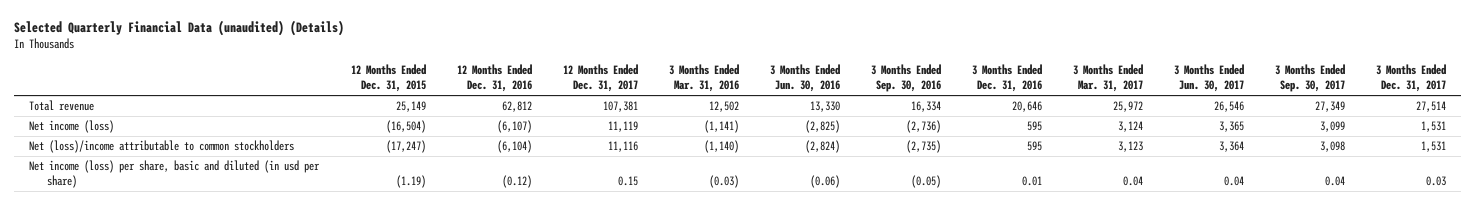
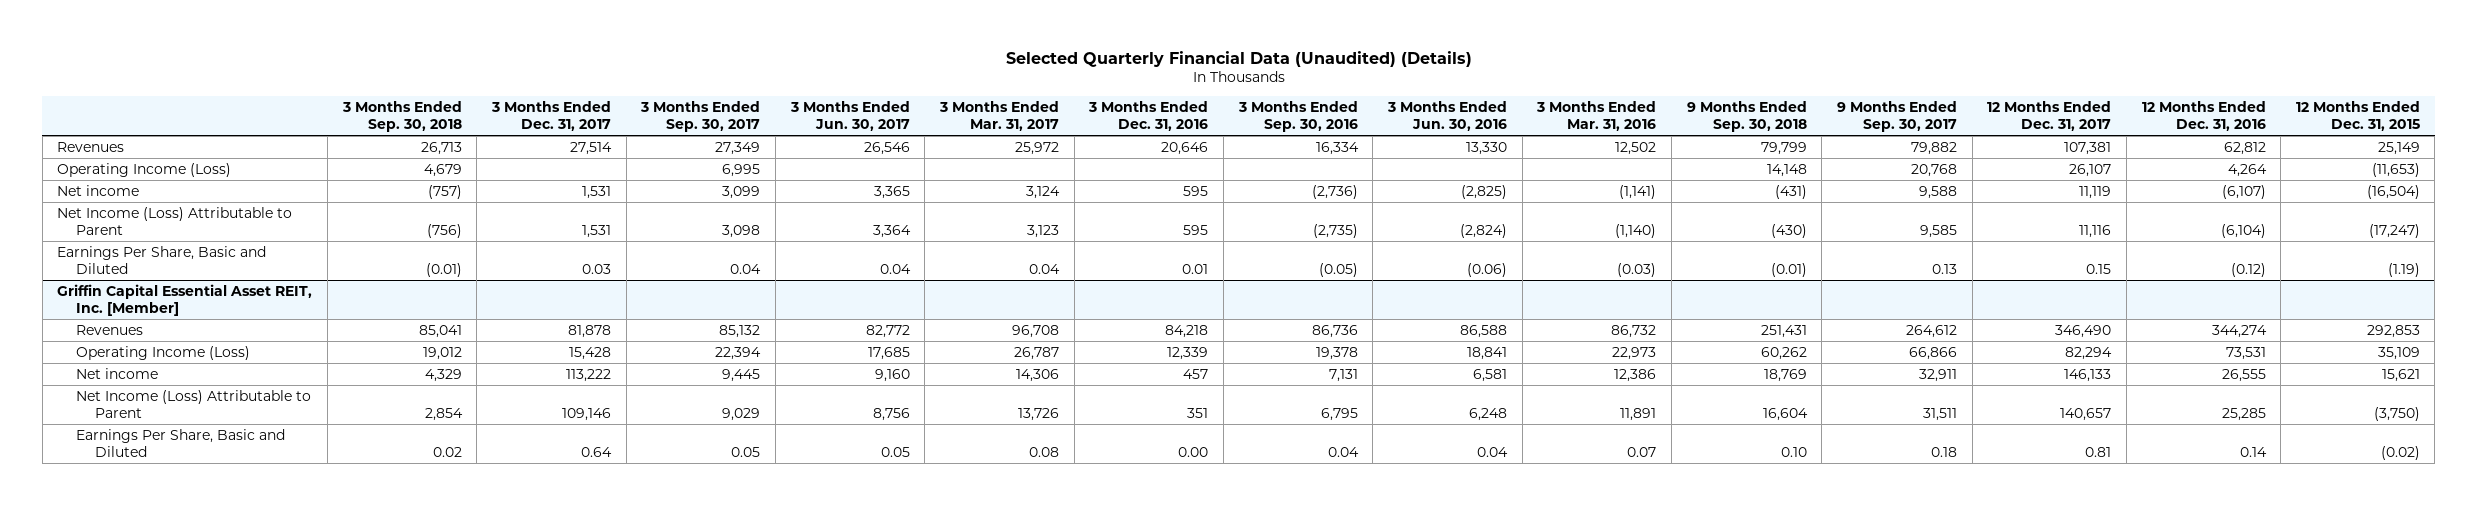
[13,20,344,37] Selected Quarterly Financial Data (unaudited) (Details) -> [1005,50,1472,67] Selected Quarterly Financial Data (Unaudited) (Details)
none -> [341,100,462,133] 3 Months Ended Sep. 30, 2018
none -> [1686,100,1807,133] 9 Months Ended Sep. 30, 2018
none -> [1836,100,1957,133] 9 Months Ended Sep. 30, 2017
[29,100,95,112] Total revenue -> [57,141,125,152] Revenues
none -> [57,162,232,177] Operating Income (Loss)
[29,120,115,134] Net income (loss) -> [57,184,140,196] Net income
[29,140,295,154] Net (loss)/income attributable to common stockholders -> [57,206,293,235] Net Income (Loss) Attributable to Parent
[29,160,321,188] Net income (loss) per share, basic and diluted (in usd per share) -> [57,245,267,274] Earnings Per Share, Basic and Diluted
none -> [57,283,313,316] Griffin Capital Essential Asset REIT, Inc. [Member]
none -> [76,324,144,335] Revenues
none -> [76,345,251,360] Operating Income (Loss)
none -> [76,367,159,379] Net income
none -> [76,389,312,418] Net Income (Loss) Attributable to Parent
none -> [76,428,286,457] Earnings Per Share, Basic and Diluted

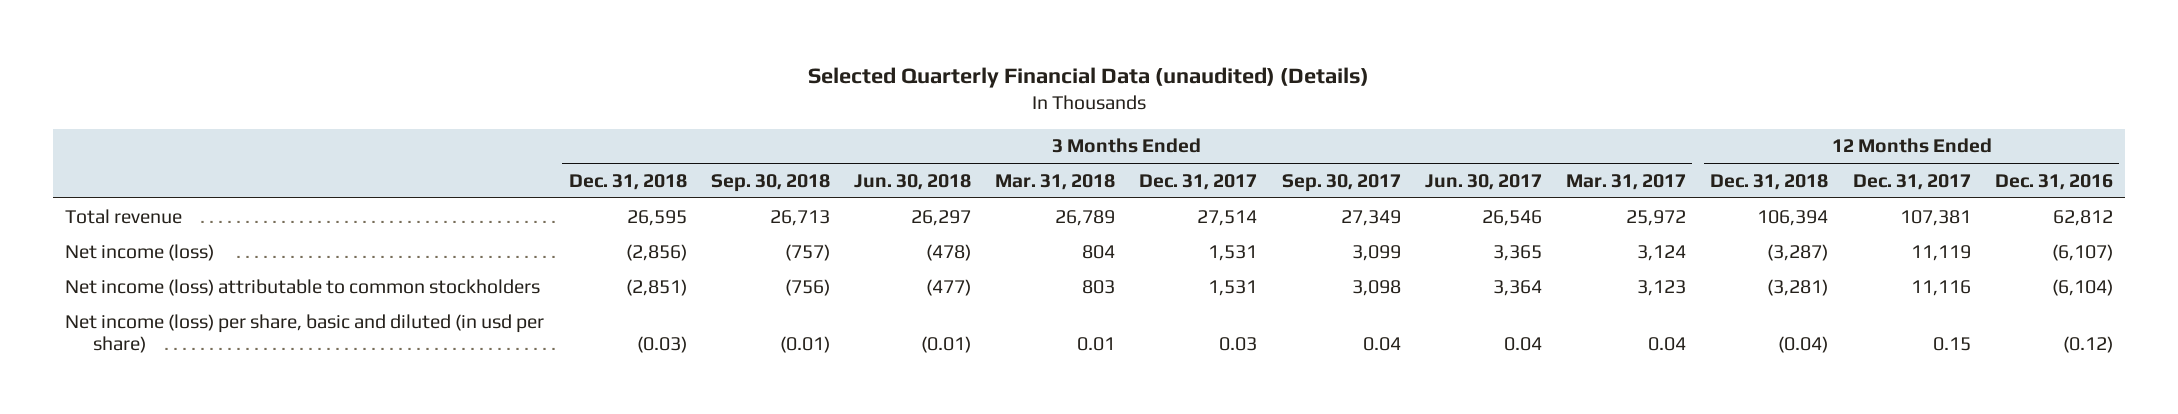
[1005,50,1472,67] Selected Quarterly Financial Data (Unaudited) (Details) -> [808,67,1370,89] Selected Quarterly Financial Data (unaudited) (Details)
[1088,100,1209,132] 3 Months Ended Dec. 31, 2016 -> none
[1237,100,1358,133] 3 Months Ended Sep. 30, 2016 -> none
[1386,100,1507,132] 3 Months Ended Jun. 30, 2016 -> none
[1536,100,1657,132] 3 Months Ended Mar. 31, 2016 -> none
[1686,100,1807,133] 9 Months Ended Sep. 30, 2018 -> none
[1836,100,1957,133] 9 Months Ended Sep. 30, 2017 -> none
[2295,100,2420,132] 12 Months Ended Dec. 31, 2015 -> none
none -> [568,173,687,190] Dec. 31, 2018
none -> [853,173,971,190] Jun. 30, 2018
none -> [995,173,1116,190] Mar. 31, 2018
none -> [1710,173,1829,190] Dec. 31, 2018
[57,162,232,177] Operating Income (Loss) -> none
[57,283,313,316] Griffin Capital Essential Asset REIT, Inc. [Member] -> none
[76,324,144,335] Revenues -> none
[76,345,251,360] Operating Income (Loss) -> none
[76,367,159,379] Net income -> none
[76,389,312,418] Net Income (Loss) Attributable to Parent -> none
[76,428,286,457] Earnings Per Share, Basic and Diluted -> none
[57,141,125,152] Revenues -> [65,208,183,224] Total revenue
[57,184,140,196] Net income -> [65,243,215,261] Net income (loss)
[57,206,293,235] Net Income (Loss) Attributable to Parent -> [65,278,541,296] Net income (loss) attributable to common stockholders
[57,245,267,274] Earnings Per Share, Basic and Diluted -> [65,313,545,353] Net income (loss) per share, basic and diluted (in usd per share)

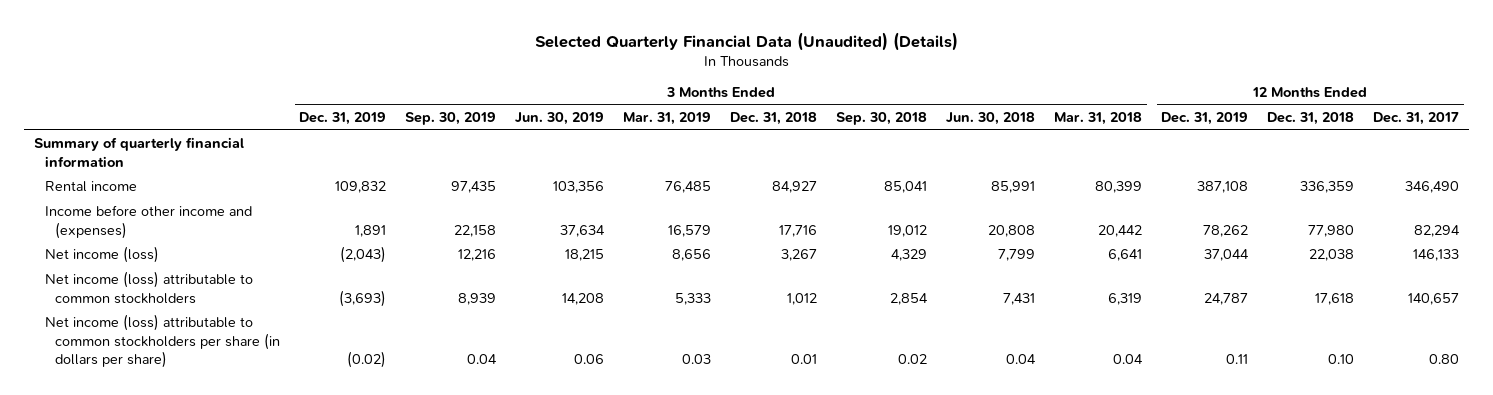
[808,67,1370,89] Selected Quarterly Financial Data (unaudited) (Details) -> [534,31,958,51] Selected Quarterly Financial Data (Unaudited) (Details)
[1139,173,1258,190] Dec. 31, 2017 -> none
[1281,173,1401,192] Sep. 30, 2017 -> none
[1424,173,1542,190] Jun. 30, 2017 -> none
[1566,173,1687,190] Mar. 31, 2017 -> none
[1994,173,2113,190] Dec. 31, 2016 -> none
none -> [299,112,387,126] Dec. 31, 2019
none -> [405,112,497,126] Sep. 30, 2019
none -> [515,112,605,126] Jun. 30, 2019
none -> [623,112,712,126] Mar. 31, 2019
none -> [1161,112,1249,126] Dec. 31, 2019
[65,208,183,224] Total revenue -> none
none -> [33,137,244,167] Summary of quarterly financial information
none -> [44,181,137,193] Rental income
none -> [44,205,252,239] Income before other income and (expenses)
[625,243,687,261] (2,856) -> [781,249,818,262] 3,267
[784,243,830,261] (757) -> [891,249,928,262] 4,329
[925,243,971,261] (478) -> [998,249,1036,262] 7,799
[1082,244,1116,259] 804 -> [1108,249,1143,262] 6,641
[1767,243,1829,261] (3,287) -> [1309,249,1355,262] 22,038
[1910,244,1971,261] 11,119 -> [1413,249,1460,262] 146,133
[625,278,687,296] (2,851) -> [787,292,818,305] 1,012
[784,278,830,296] (756) -> [890,292,929,305] 2,854
[925,278,971,296] (477) -> [1003,292,1036,305] 7,431
[1082,279,1116,294] 803 -> [1108,292,1143,305] 6,319
[1767,278,1829,296] (3,281) -> [1315,292,1355,305] 17,618
[1910,279,1971,296] 11,116 -> [1408,292,1460,305] 140,657
[65,313,545,353] Net income (loss) per share, basic and diluted (in usd per share) -> [44,314,281,368] Net income (loss) attributable to common stockholders per share (in dollars per share)
[636,335,687,353] (0.03) -> [791,353,818,364] 0.01
[779,335,830,353] (0.01) -> [898,353,928,364] 0.02
[920,335,971,353] (0.01) -> [1006,353,1037,364] 0.04
[1077,336,1116,351] 0.01 -> [1113,353,1144,364] 0.04
[1778,335,1829,353] (0.04) -> [1328,353,1355,364] 0.10
[1932,336,1971,351] 0.15 -> [1429,353,1460,364] 0.80

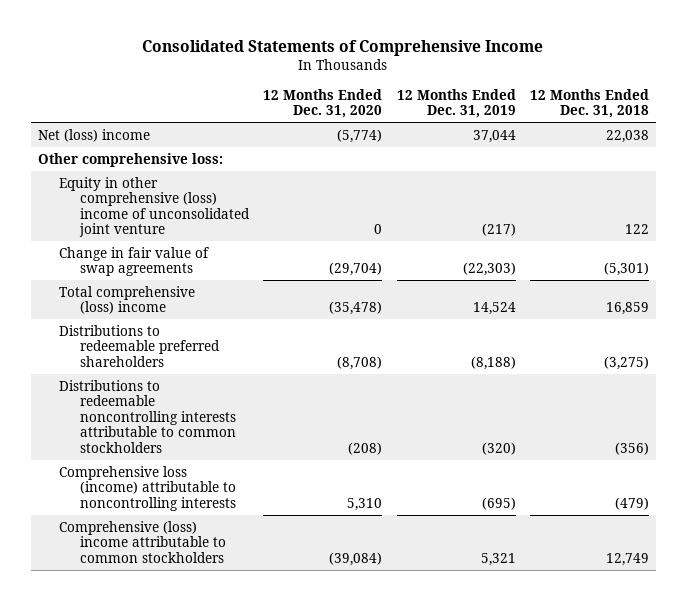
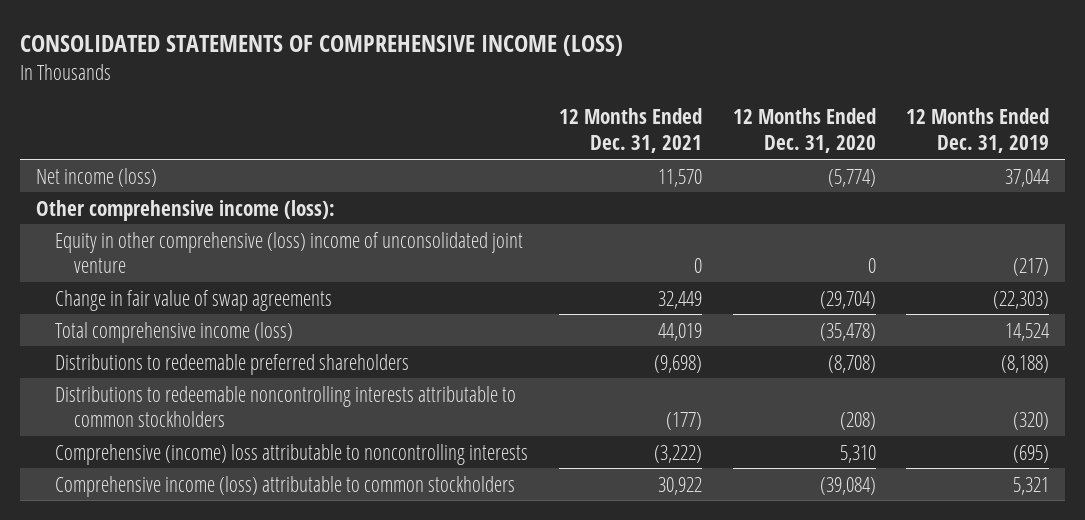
[142,39,544,56] Consolidated Statements of Comprehensive Income -> [20,35,624,57] CONSOLIDATED STATEMENTS OF COMPREHENSIVE INCOME (LOSS)
[530,88,650,119] 12 Months Ended Dec. 31, 2018 -> none
none -> [558,108,702,154] 12 Months Ended Dec. 31, 2021
[37,128,150,142] Net (loss) income -> [35,167,157,187] Net income (loss)
[37,152,223,167] Other comprehensive loss: -> [35,199,335,221] Other comprehensive income (loss):
[59,285,196,315] Total comprehensive (loss) income -> [55,321,294,343] Total comprehensive income (loss)
[59,465,237,511] Comprehensive loss (income) attributable to noncontrolling interests -> [55,443,529,465] Comprehensive (income) loss attributable to noncontrolling interests
[59,520,227,563] Comprehensive (loss) income attributable to common stockholders -> [55,475,516,497] Comprehensive income (loss) attributable to common stockholders

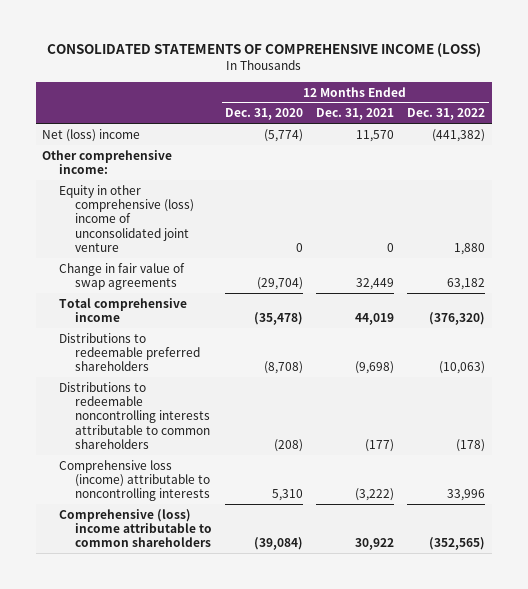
[906,108,1050,154] 12 Months Ended Dec. 31, 2019 -> none
none -> [407,108,486,121] Dec. 31, 2022
[35,167,157,187] Net income (loss) -> [42,128,141,142] Net (loss) income
[35,199,335,221] Other comprehensive income (loss): -> [42,149,173,175] Other comprehensive income:
[55,321,294,343] Total comprehensive income (loss) -> [58,297,187,323] Total comprehensive income
[55,385,517,428] Distributions to redeemable noncontrolling interests attributable to common stockholders -> [58,381,211,450] Distributions to redeemable noncontrolling interests attributable to common shareholders
[55,443,529,465] Comprehensive (income) loss attributable to noncontrolling interests -> [58,459,211,502] Comprehensive loss (income) attributable to noncontrolling interests
[55,475,516,497] Comprehensive income (loss) attributable to common stockholders -> [58,508,213,548] Comprehensive (loss) income attributable to common shareholders

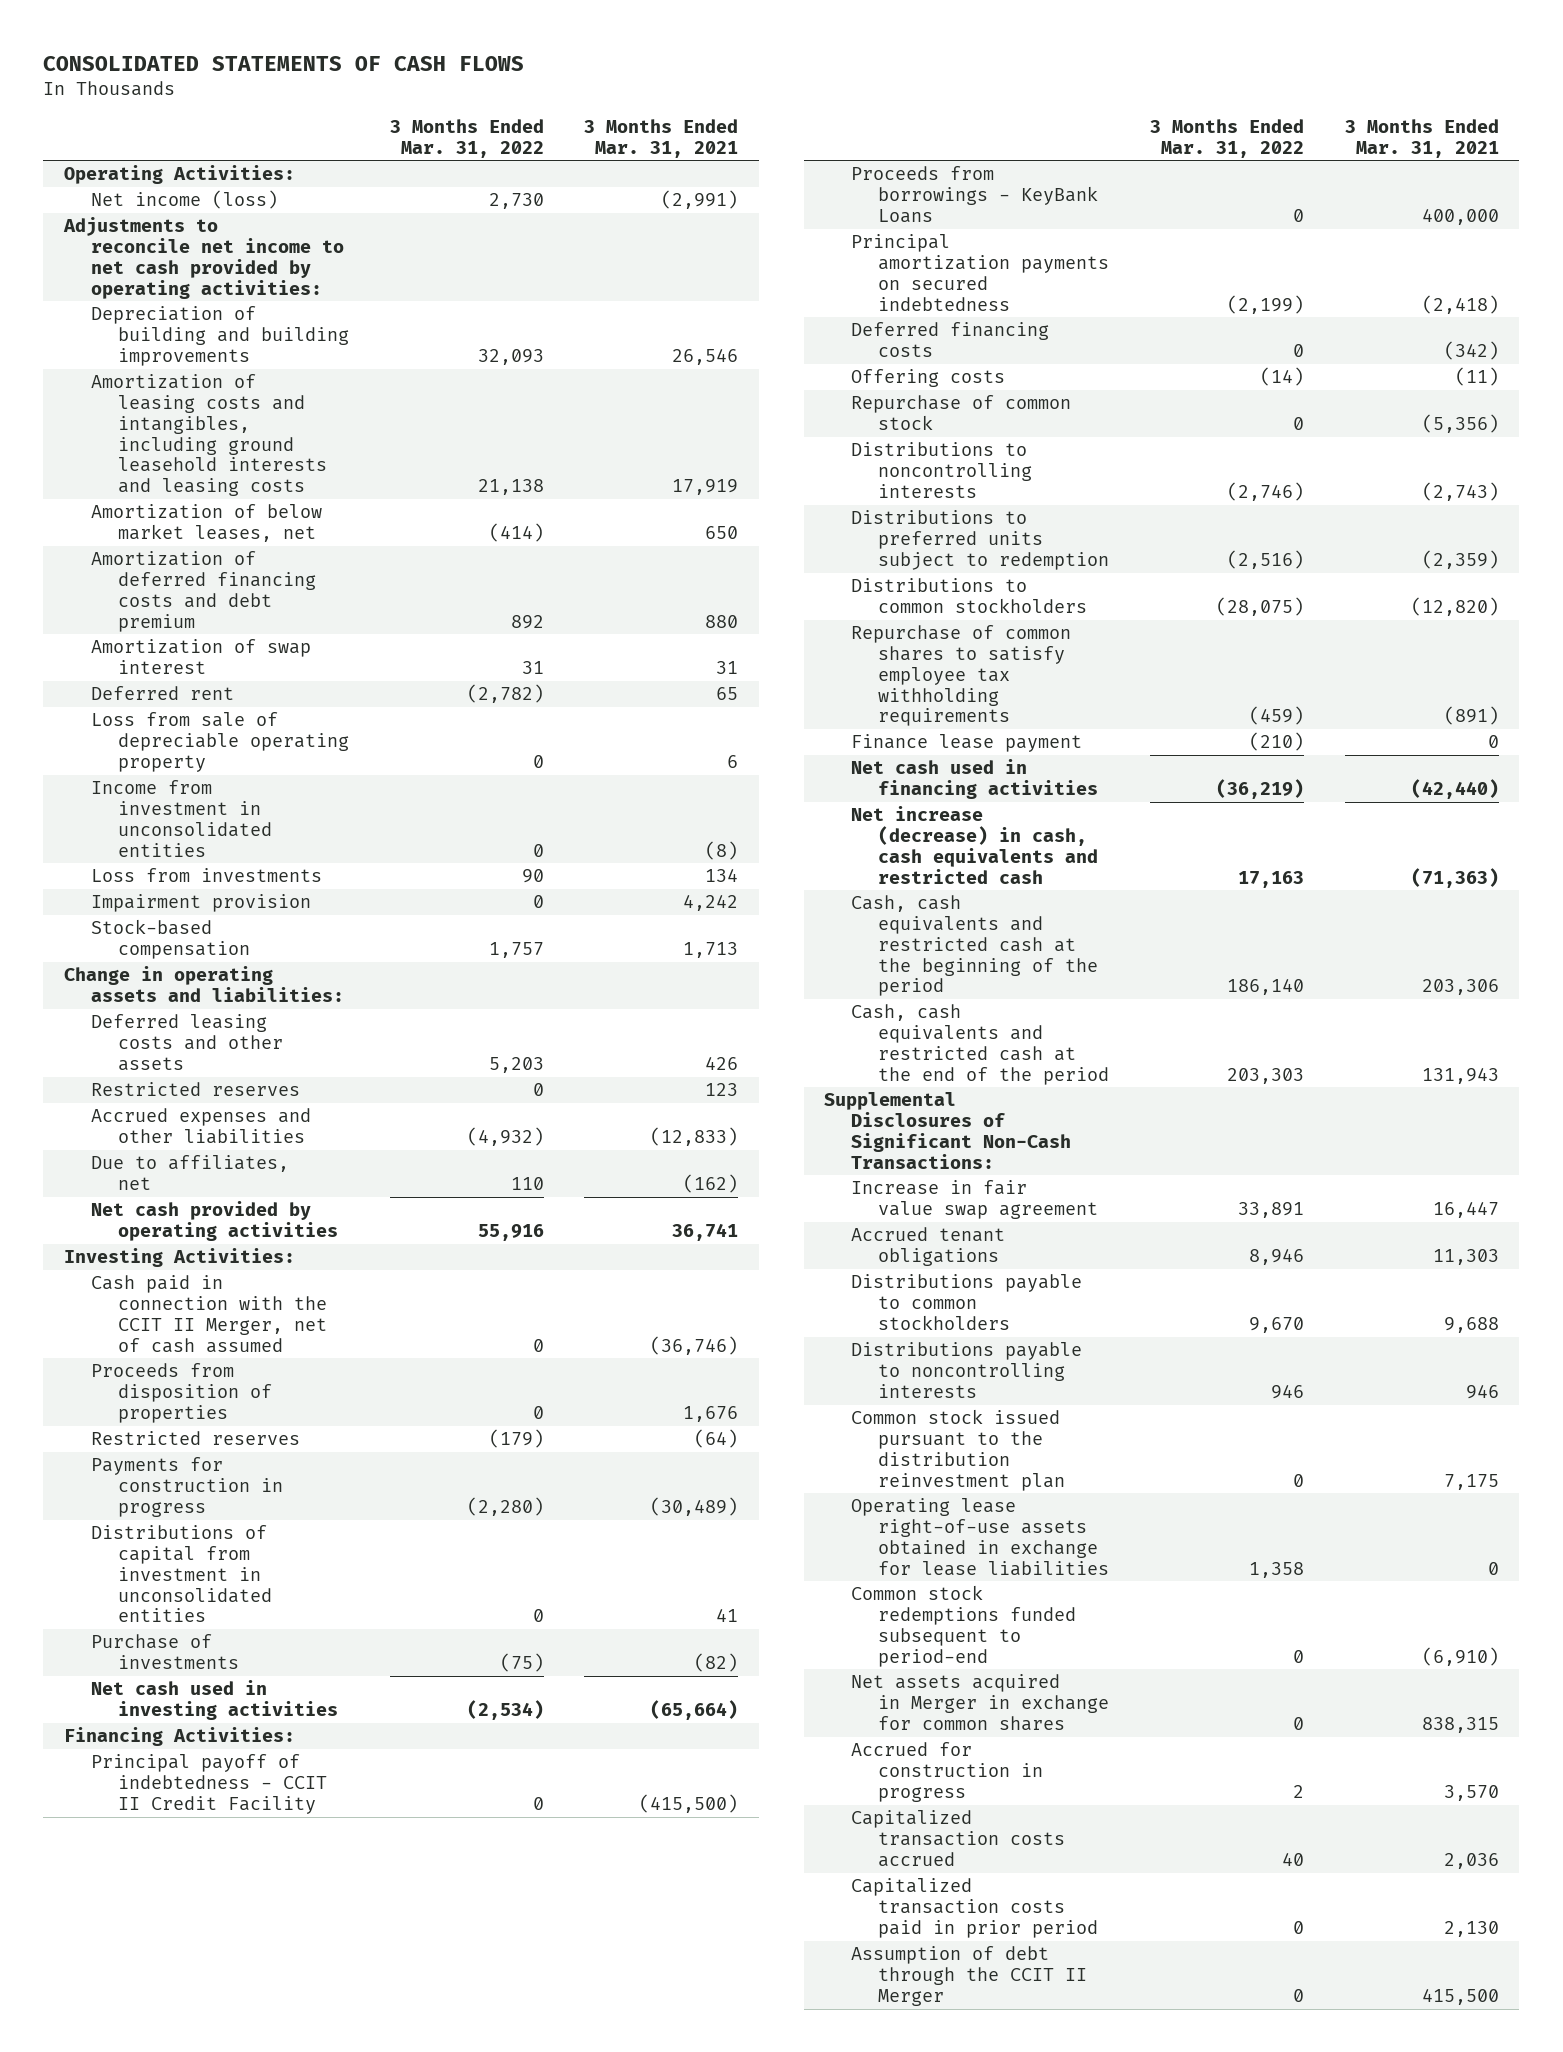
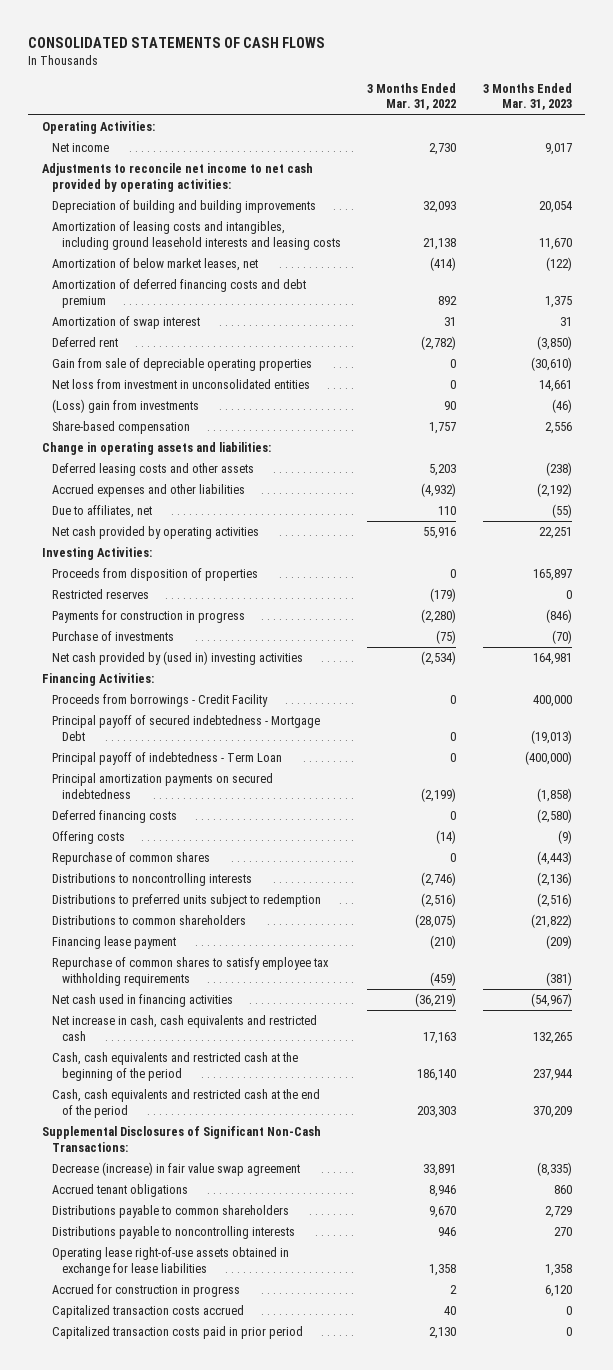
[584,118,739,158] 3 Months Ended Mar. 31, 2021 -> none
none -> [482,82,572,111] 3 Months Ended Mar. 31, 2023
[90,190,278,210] Net income (loss) -> [51,143,109,153] Net income
[90,894,311,913] Impairment provision -> none
[90,712,349,772] Loss from sale of depreciable operating property -> [51,358,312,372] Gain from sale of depreciable operating properties
[90,780,272,857] Income from investment in unconsolidated entities -> [51,379,310,390] Net loss from investment in unconsolidated entities
[90,868,322,883] Loss from investments -> [51,399,199,414] (Loss) gain from investments
[90,919,250,960] Stock-based compensation -> [51,421,190,435] Share-based compensation
[90,1082,300,1097] Restricted reserves -> none
[90,1275,327,1353] Cash paid in connection with the CCIT II Merger, net of cash assumed -> none
[90,1525,272,1623] Distributions of capital from investment in unconsolidated entities -> none
[90,1680,338,1721] Net cash used in investing activities -> [51,651,303,666] Net cash provided by (used in) investing activities
[90,1754,327,1814] Principal payoff of indebtedness - CCIT II Credit Facility -> none
[851,166,1099,223] Proceeds from borrowings - KeyBank Loans -> none
none -> [51,694,268,708] Proceeds from borrowings - Credit Facility
none -> [51,715,320,741] Principal payoff of secured indebtedness - Mortgage Debt
none -> [51,752,282,766] Principal payoff of indebtedness - Term Loan
[851,395,1072,431] Repurchase of common stock -> [51,852,210,866] Repurchase of common shares
[851,578,1088,614] Distributions to common stockholders -> [51,915,246,926] Distributions to common shareholders
none -> [51,936,176,950] Financing lease payment
[851,734,1083,753] Finance lease payment -> none
[851,806,1099,884] Net increase (decrease) in cash, cash equivalents and restricted cash -> [51,1015,317,1041] Net increase in cash, cash equivalents and restricted cash
[851,1180,1099,1220] Increase in fair value swap agreement -> [51,1162,300,1177] Decrease (increase) in fair value swap agreement
[851,1274,1083,1330] Distributions payable to common stockholders -> [51,1205,289,1219] Distributions payable to common shareholders
[851,1409,1066,1491] Common stock issued pursuant to the distribution reinvestment plan -> none
[851,1585,1077,1667] Common stock redemptions funded subsequent to period-end -> none
[851,1674,1110,1731] Net assets acquired in Merger in exchange for common shares -> none
[851,1946,1088,2006] Assumption of debt through the CCIT II Merger -> none
[1293,1920,1305,1934] 0 -> [429,1327,457,1340] 2,130

